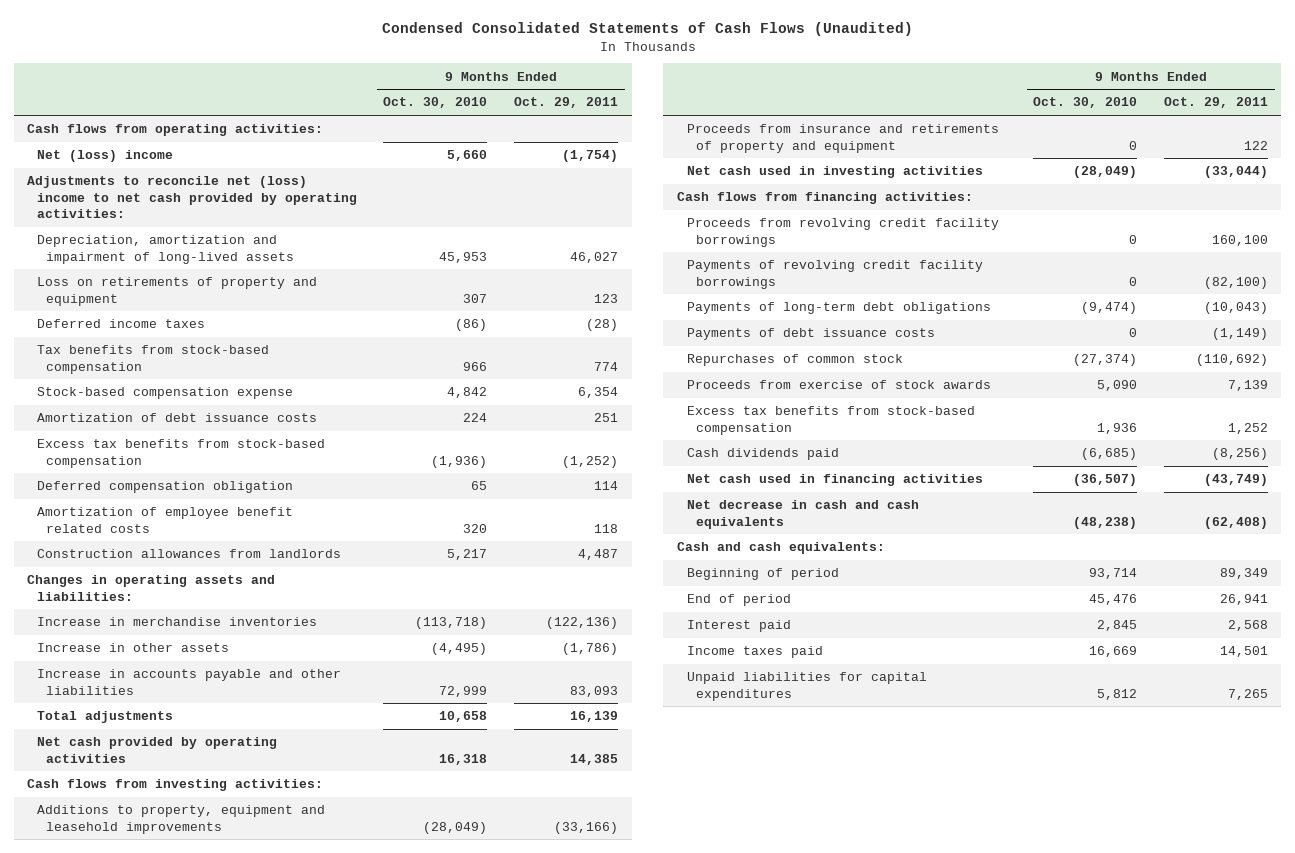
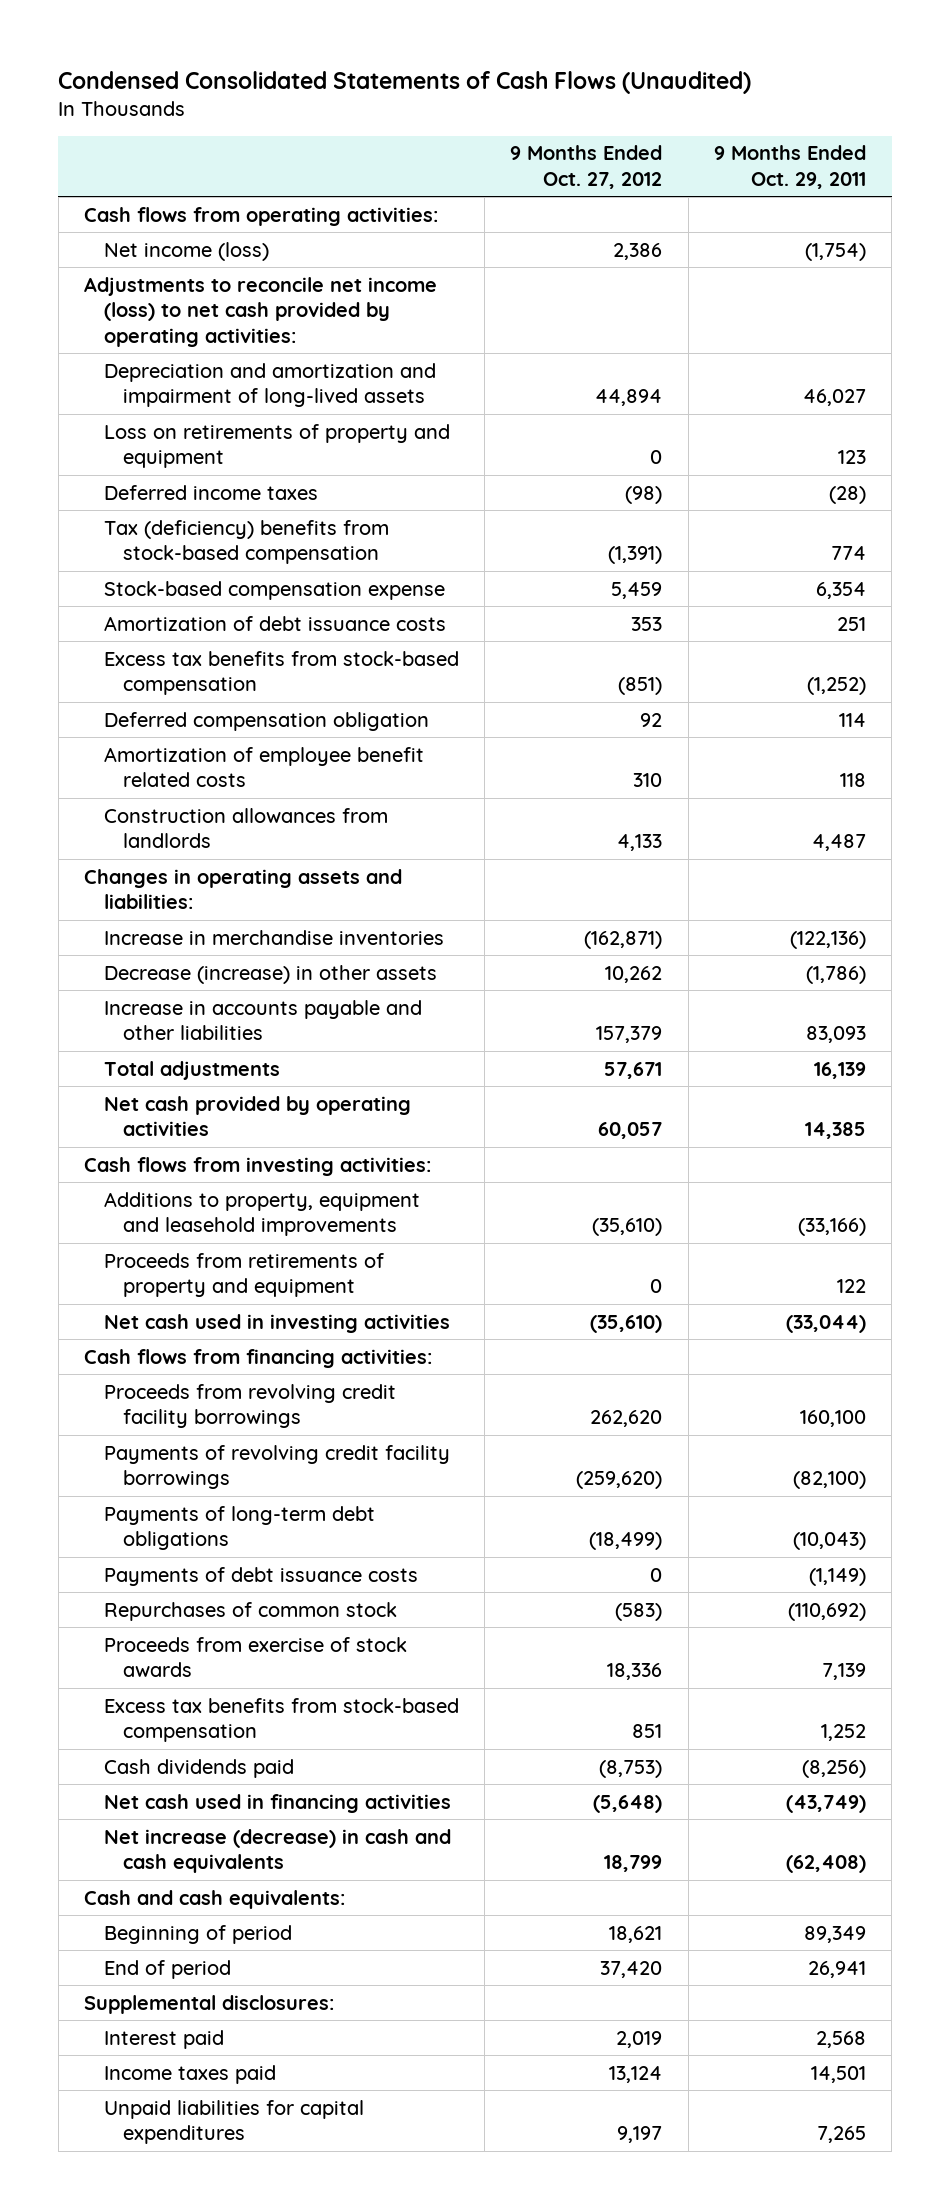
[383,97,488,109] Oct. 30, 2010 -> none
none -> [510,145,663,189] 9 Months Ended Oct. 27, 2012
[36,150,173,163] Net (loss) income -> [103,241,269,261] Net income (loss)
[27,176,357,219] Adjustments to reconcile net (loss) income to net cash provided by operating activities: -> [84,276,438,347] Adjustments to reconcile net income (loss) to net cash provided by operating activities:
[36,235,295,264] Depreciation, amortization and impairment of long-lived assets -> [103,362,436,408] Depreciation and amortization and impairment of long-lived assets
[36,345,269,374] Tax benefits from stock-based compensation -> [103,519,389,565] Tax (deficiency) benefits from stock-based compensation
[36,643,229,653] Increase in other assets -> [103,964,437,984] Decrease (increase) in other assets
[686,124,999,153] Proceeds from insurance and retirements of property and equipment -> [103,1252,384,1298] Proceeds from retirements of property and equipment
[686,500,919,529] Net decrease in cash and cash equivalents -> [103,1828,451,1874] Net increase (decrease) in cash and cash equivalents
none -> [84,1994,335,2014] Supplemental disclosures:

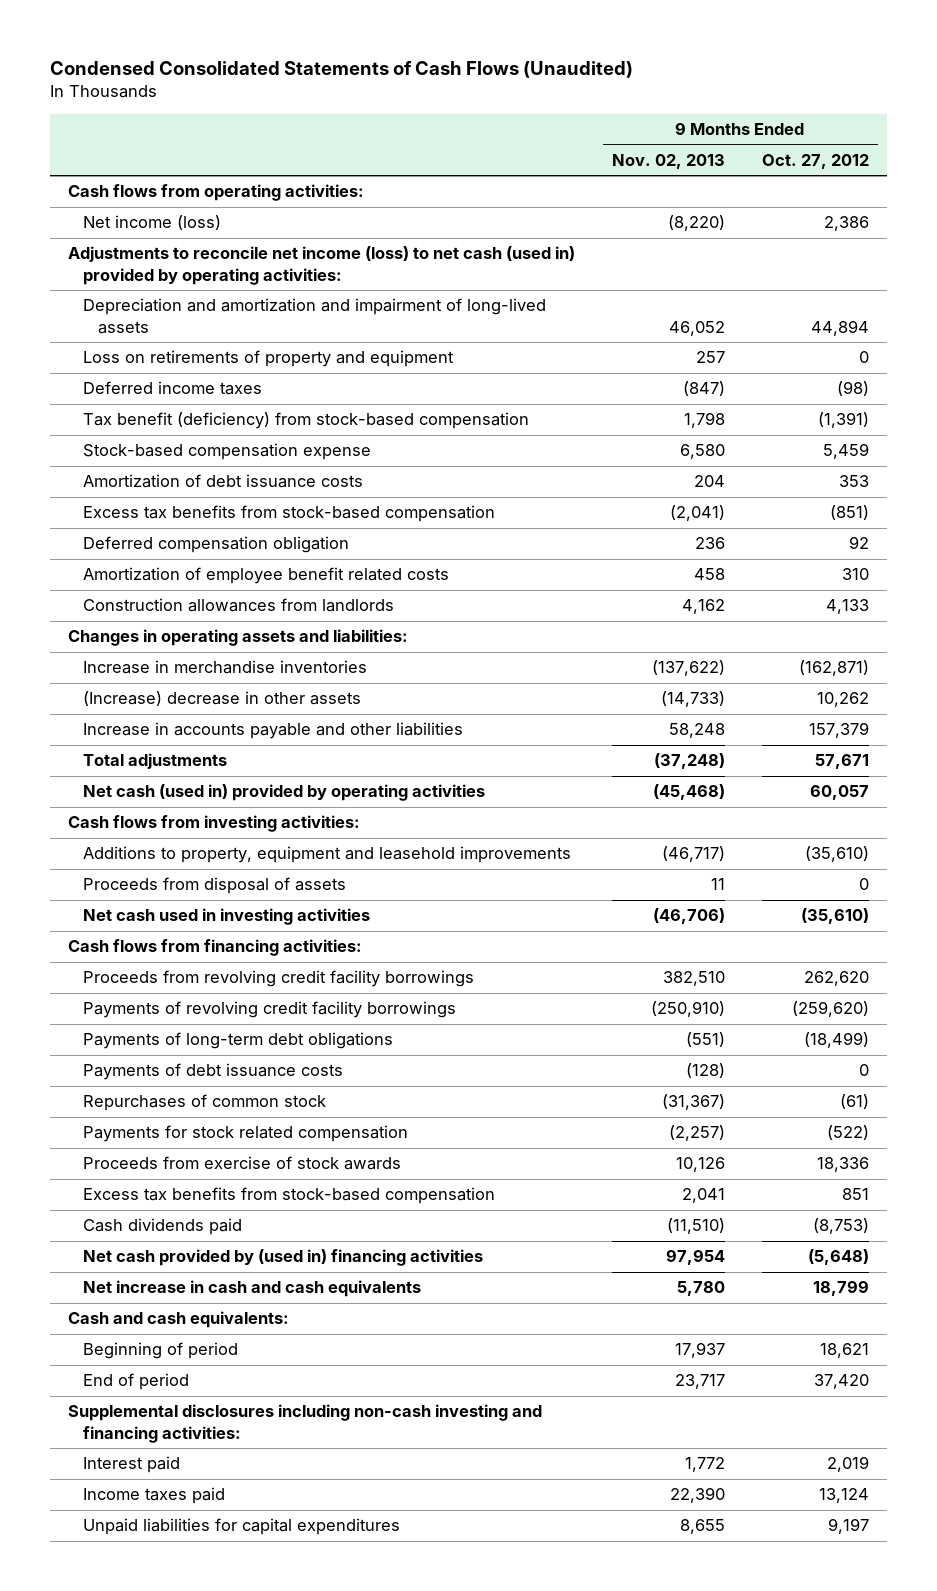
[713,145,866,189] 9 Months Ended Oct. 29, 2011 -> none
none -> [612,153,726,169] Nov. 02, 2013
[84,276,438,347] Adjustments to reconcile net income (loss) to net cash provided by operating activities: -> [68,246,576,285] Adjustments to reconcile net income (loss) to net cash (used in) provided by operating activities:
[103,519,389,565] Tax (deficiency) benefits from stock-based compensation -> [82,412,529,430] Tax benefit (deficiency) from stock-based compensation
[103,964,437,984] Decrease (increase) in other assets -> [82,691,361,707] (Increase) decrease in other assets
[103,1095,411,1137] Net cash provided by operating activities -> [82,784,485,802] Net cash (used in) provided by operating activities
[103,1252,384,1298] Proceeds from retirements of property and equipment -> [82,877,346,895] Proceeds from disposal of assets
[615,1602,663,1621] (583) -> [839,1094,869,1110] (61)
none -> [82,1125,408,1143] Payments for stock related compensation
[103,1793,451,1813] Net cash used in financing activities -> [82,1249,483,1267] Net cash provided by (used in) financing activities
[103,1828,451,1874] Net increase (decrease) in cash and cash equivalents -> [82,1280,421,1298] Net increase in cash and cash equivalents
[84,1994,335,2014] Supplemental disclosures: -> [68,1404,543,1443] Supplemental disclosures including non-cash investing and financing activities:

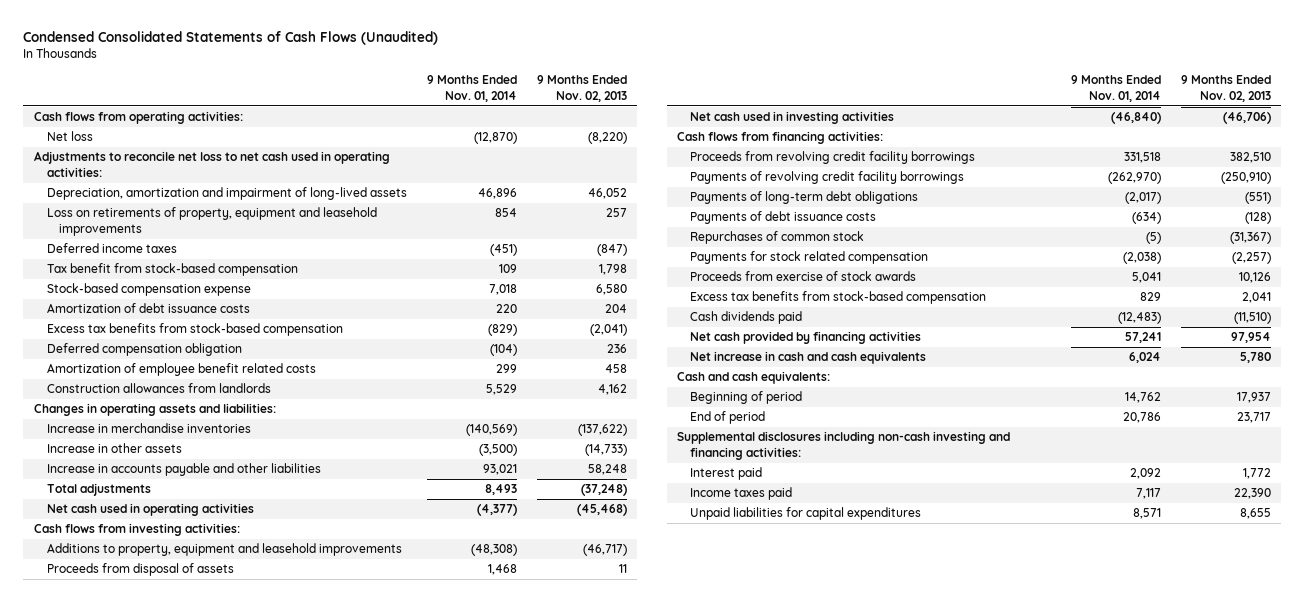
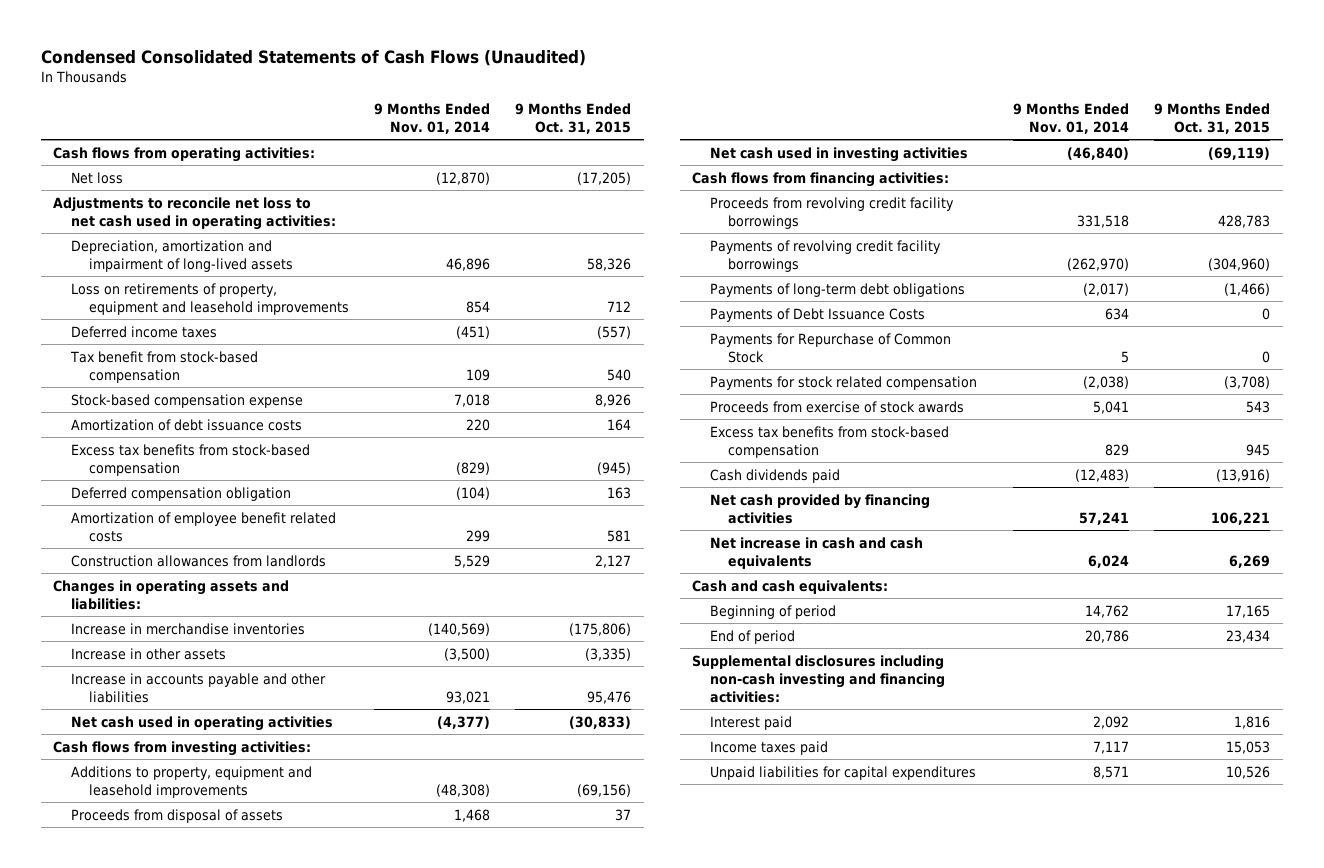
[537,75,628,102] 9 Months Ended Nov. 02, 2013 -> none
none -> [515,102,632,134] 9 Months Ended Oct. 31, 2015
[46,483,151,497] Total adjustments -> none
[690,211,877,225] Payments of debt issuance costs -> [709,307,925,322] Payments of Debt Issuance Costs
[1131,212,1161,225] (634) -> [1104,307,1129,320] 634
[690,231,865,245] Repurchases of common stock -> [709,332,951,363] Payments for Repurchase of Common Stock
[1145,232,1161,245] (5) -> [1120,350,1129,363] 5

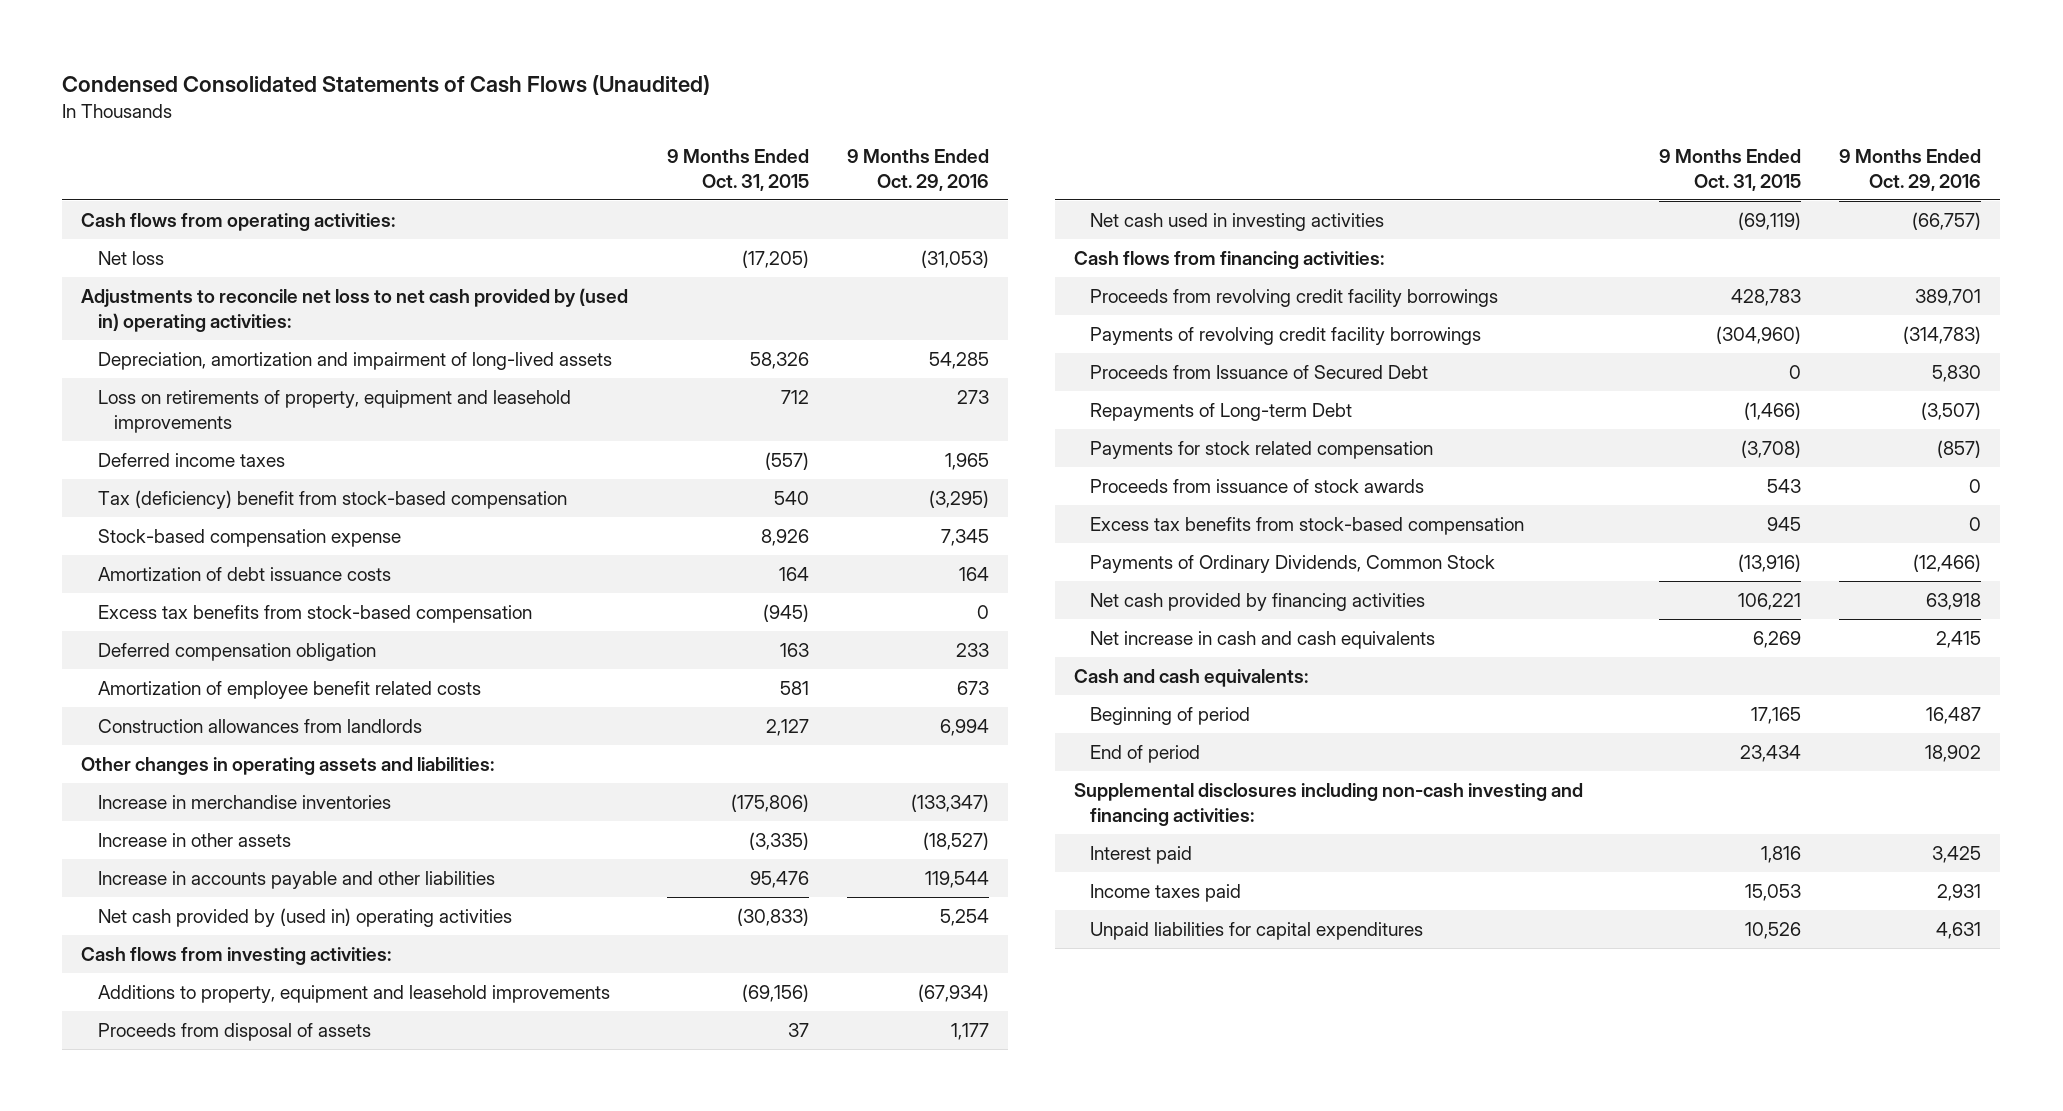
[374,102,491,134] 9 Months Ended Nov. 01, 2014 -> none
none -> [846,149,989,191] 9 Months Ended Oct. 29, 2016
[53,196,337,230] Adjustments to reconcile net loss to net cash used in operating activities: -> [81,288,629,332] Adjustments to reconcile net loss to net cash provided by (used in) operating activities:
[70,350,259,383] Tax benefit from stock-based compensation -> [97,490,567,510] Tax (deficiency) benefit from stock-based compensation
[53,579,290,610] Changes in operating assets and liabilities: -> [81,757,495,776] Other changes in operating assets and liabilities:
[71,715,334,731] Net cash used in operating activities -> [97,908,512,928] Net cash provided by (used in) operating activities
[709,307,925,322] Payments of Debt Issuance Costs -> none
[709,332,951,363] Payments for Repurchase of Common Stock -> none
none -> [1090,365,1429,380] Proceeds from Issuance of Secured Debt
[709,282,965,297] Payments of long-term debt obligations -> [1090,403,1353,422] Repayments of Long-term Debt
[709,400,964,413] Proceeds from exercise of stock awards -> [1090,479,1425,494] Proceeds from issuance of stock awards
[709,468,840,483] Cash dividends paid -> [1090,555,1496,574] Payments of Ordinary Dividends, Common Stock

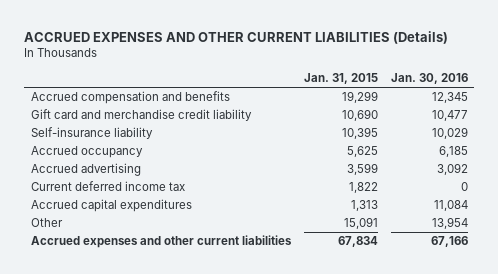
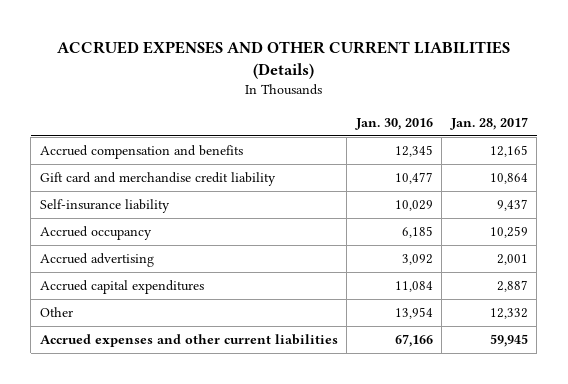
[303,72,378,84] Jan. 31, 2015 -> none
none -> [449,116,528,130] Jan. 28, 2017
[30,181,185,192] Current deferred income tax -> none

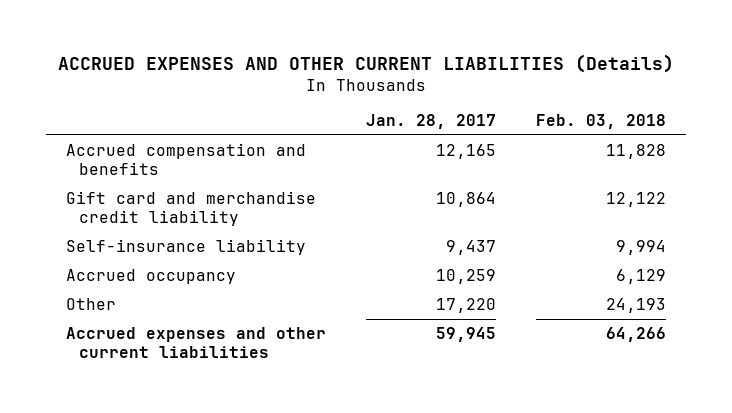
[354,117,433,130] Jan. 30, 2016 -> none
none -> [535,113,666,129] Feb. 03, 2018
[39,253,154,268] Accrued advertising -> none
[39,280,204,295] Accrued capital expenditures -> none
[489,308,528,320] 12,332 -> [435,298,496,314] 17,220

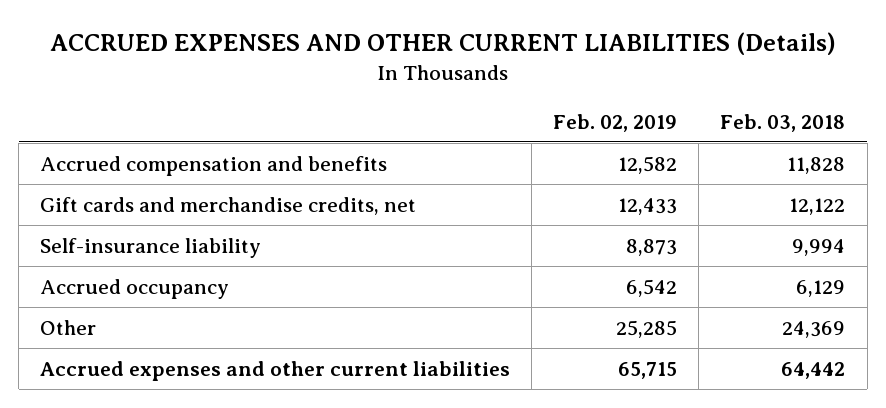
[365,113,496,129] Jan. 28, 2017 -> none
none -> [553,113,678,132] Feb. 02, 2019
[65,191,316,227] Gift card and merchandise credit liability -> [40,196,417,215] Gift cards and merchandise credits, net
[605,298,666,314] 24,193 -> [782,320,846,338] 24,369
[605,327,666,343] 64,266 -> [781,361,846,379] 64,442

